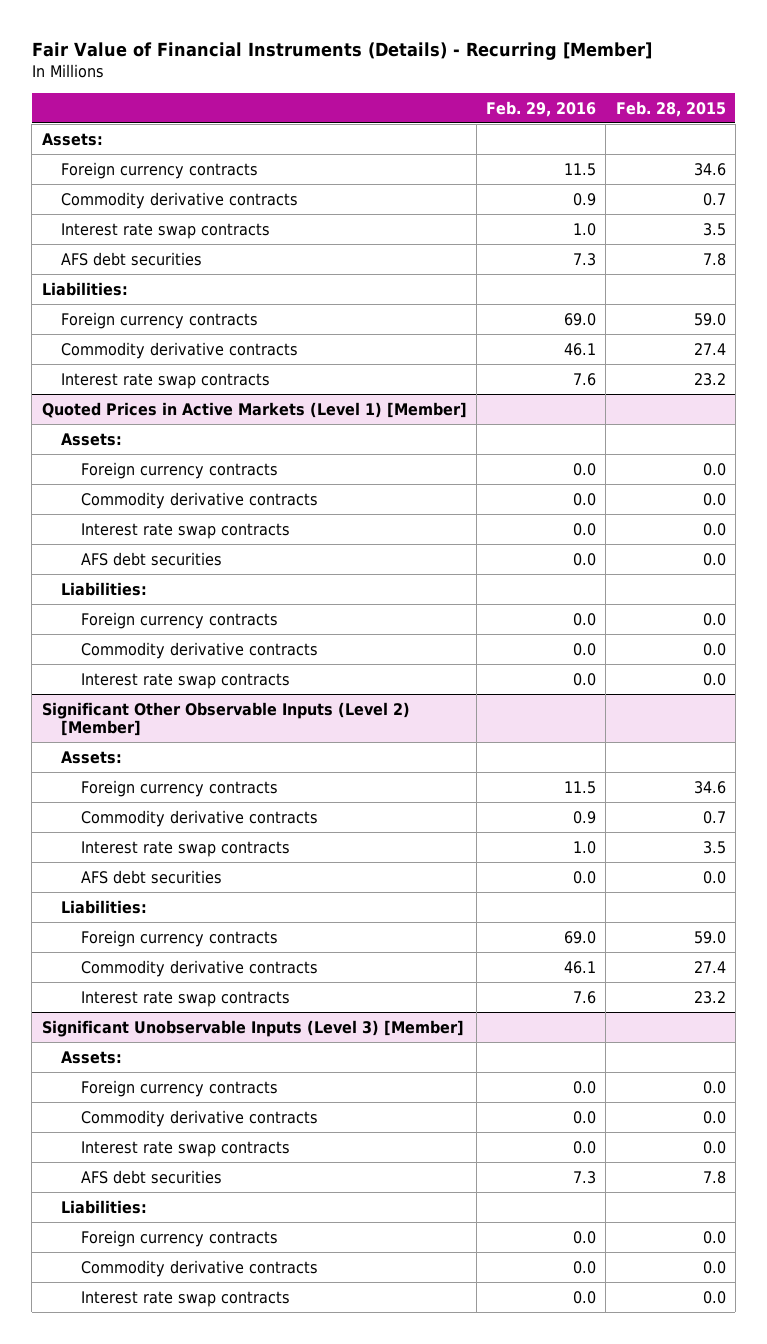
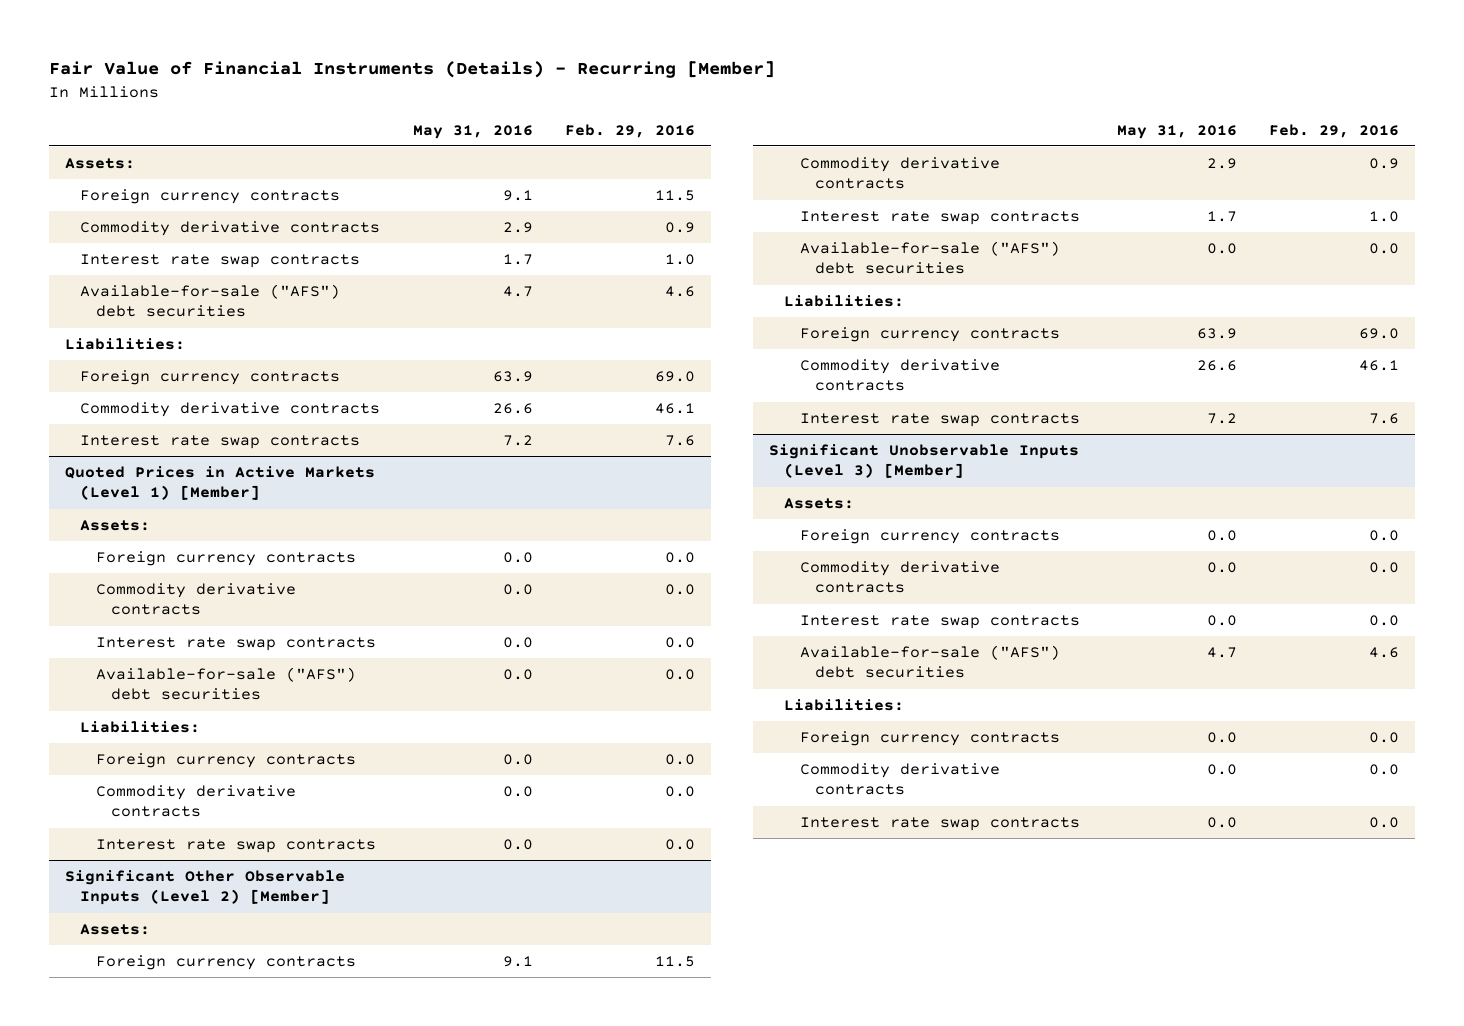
[615,100,726,117] Feb. 28, 2015 -> none
none -> [412,124,533,139] May 31, 2016
[61,251,203,266] AFS debt securities -> [80,284,341,318] Available-for-sale ("AFS") debt securities
[573,252,597,266] 7.3 -> [664,286,695,298] 4.6
[81,551,223,566] AFS debt securities -> [95,667,356,701] Available-for-sale ("AFS") debt securities
[81,869,223,884] AFS debt securities -> [799,241,1060,275] Available-for-sale ("AFS") debt securities
[81,1169,223,1184] AFS debt securities -> [799,645,1060,679] Available-for-sale ("AFS") debt securities
[573,1170,597,1184] 7.3 -> [1368,647,1399,659] 4.6

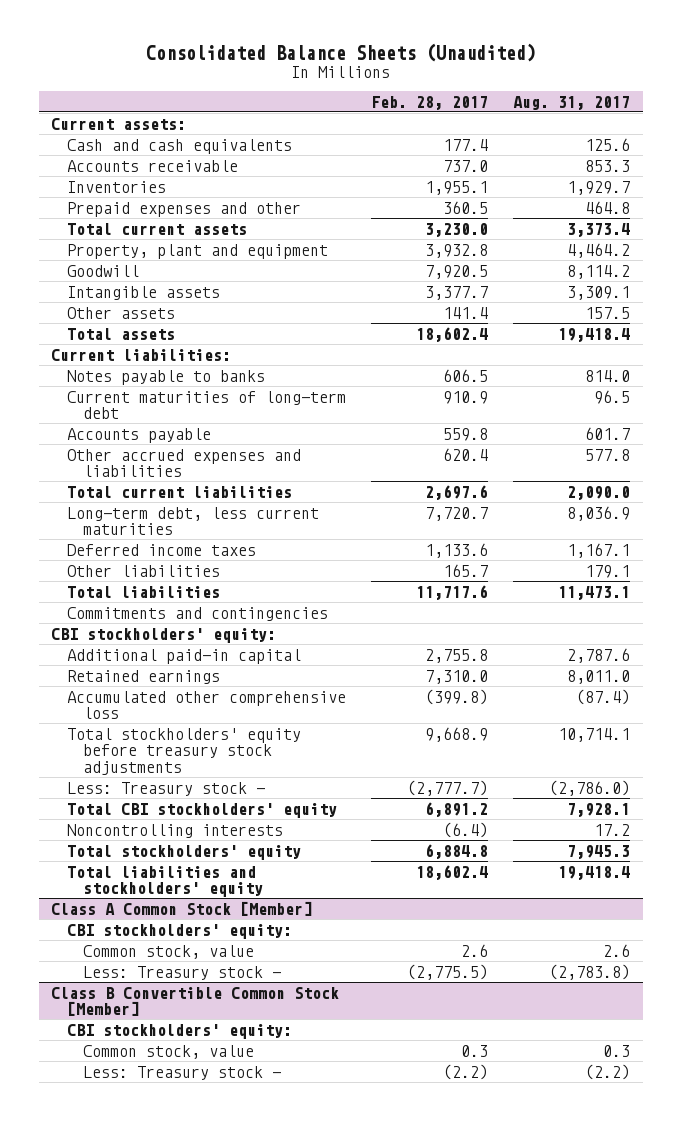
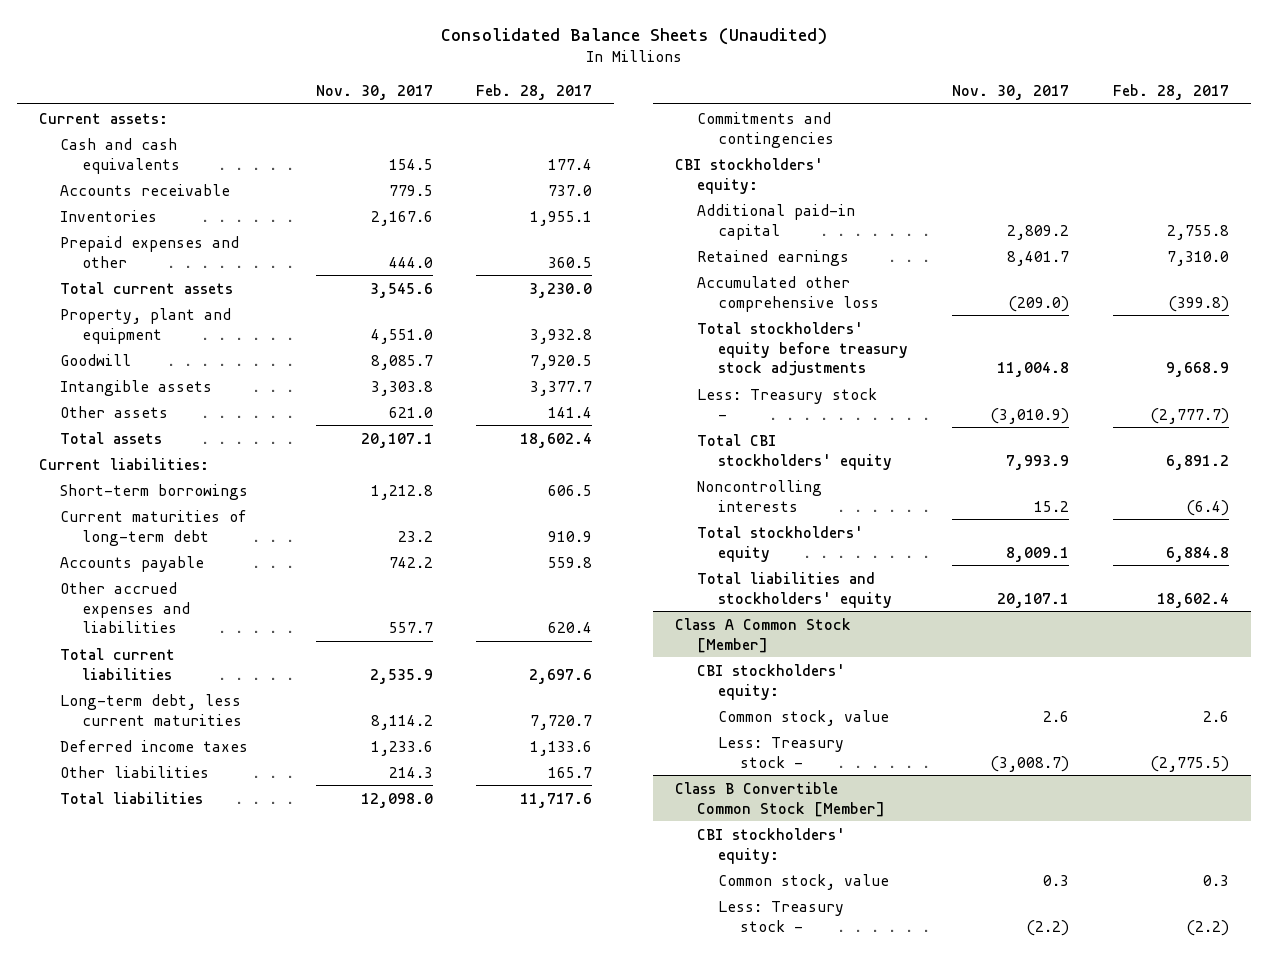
[513,95,631,110] Aug. 31, 2017 -> none
none -> [315,85,433,101] Nov. 30, 2017
[67,369,266,385] Notes payable to banks -> [60,483,249,500] Short-term borrowings

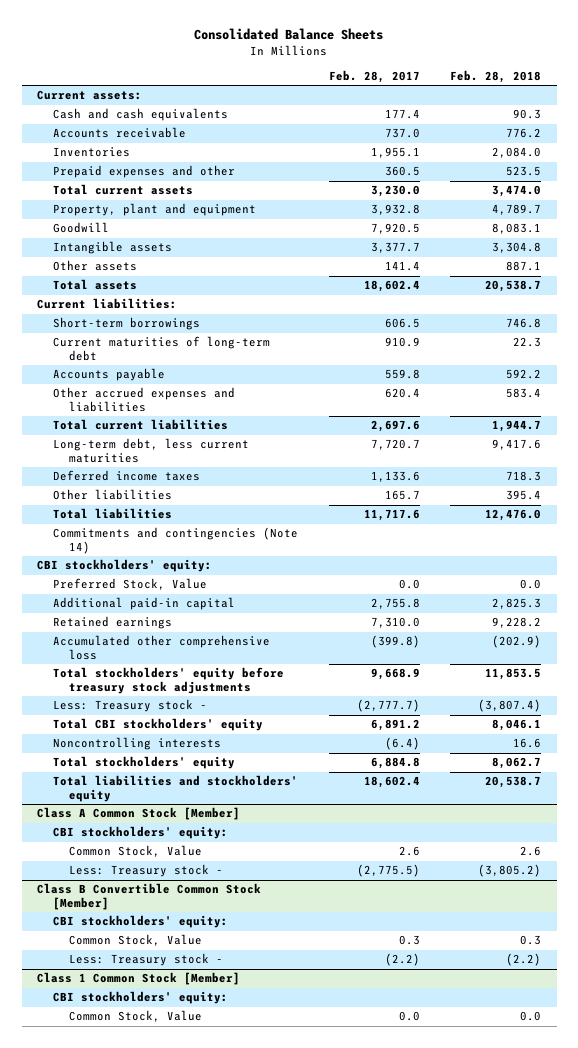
[440,27,827,45] Consolidated Balance Sheets (Unaudited) -> [194,28,384,41] Consolidated Balance Sheets
[315,85,433,101] Nov. 30, 2017 -> none
none -> [450,69,542,83] Feb. 28, 2018
[696,111,835,148] Commitments and contingencies -> [52,527,298,554] Commitments and contingencies (Note 14)
none -> [52,578,207,591] Preferred Stock, Value
[718,709,890,726] Common stock, value -> [68,845,202,858] Common Stock, Value
[718,873,890,890] Common stock, value -> [68,934,202,947] Common Stock, Value
none -> [37,972,241,986] Class 1 Common Stock [Member]
none -> [52,991,228,1005] CBI stockholders' equity:
none -> [68,1010,202,1023] Common Stock, Value

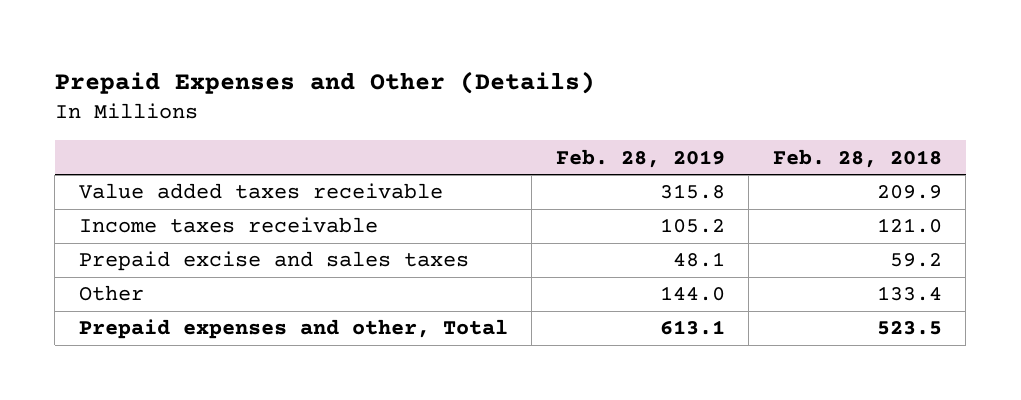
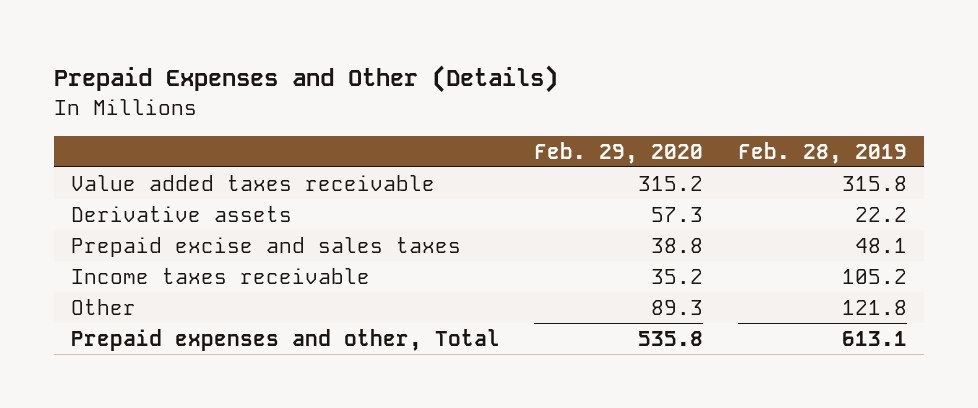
[772,148,942,168] Feb. 28, 2018 -> none
none -> [534,141,704,164] Feb. 29, 2020
none -> [70,205,292,222] Derivative assets
[78,217,378,234] Income taxes receivable -> [70,267,370,284] Income taxes receivable
[659,286,725,302] 144.0 -> [841,299,907,315] 121.8

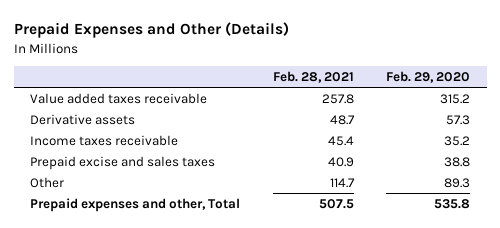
[737,141,907,164] Feb. 28, 2019 -> none
none -> [272,70,354,83] Feb. 28, 2021
[70,236,461,257] Prepaid excise and sales taxes -> [29,155,215,170] Prepaid excise and sales taxes

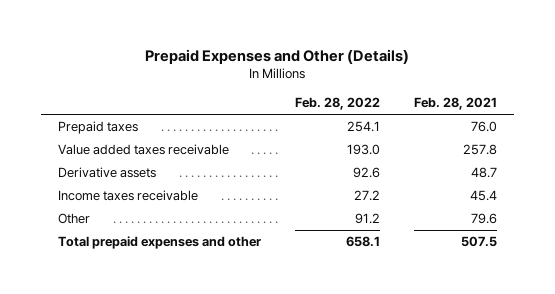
[386,70,471,83] Feb. 29, 2020 -> none
none -> [294,97,380,111] Feb. 28, 2022
none -> [57,120,138,134] Prepaid taxes
[29,155,215,170] Prepaid excise and sales taxes -> none
[329,177,355,188] 114.7 -> [471,212,498,224] 79.6
[29,197,240,212] Prepaid expenses and other, Total -> [57,235,261,249] Total prepaid expenses and other

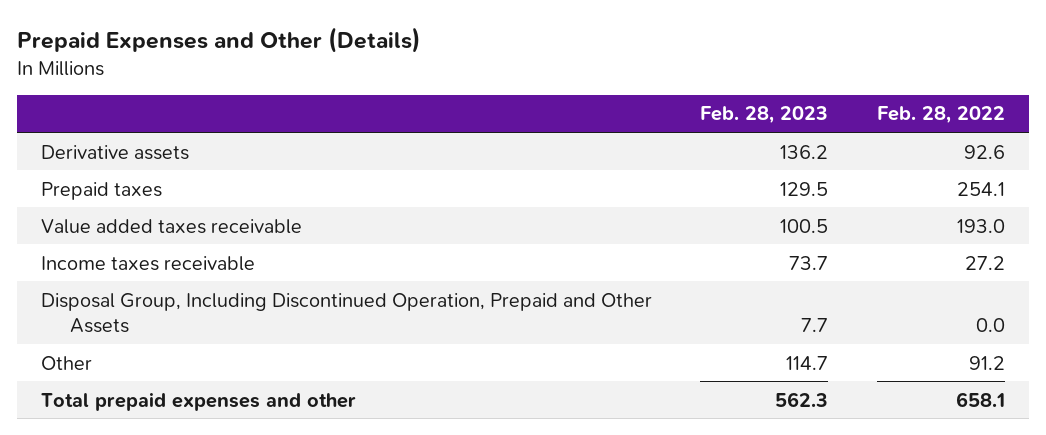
[414,97,498,111] Feb. 28, 2021 -> none
none -> [700,106,829,125] Feb. 28, 2023
[57,166,156,178] Derivative assets -> [40,144,189,160] Derivative assets
none -> [40,292,652,334] Disposal Group, Including Discontinued Operation, Prepaid and Other Assets

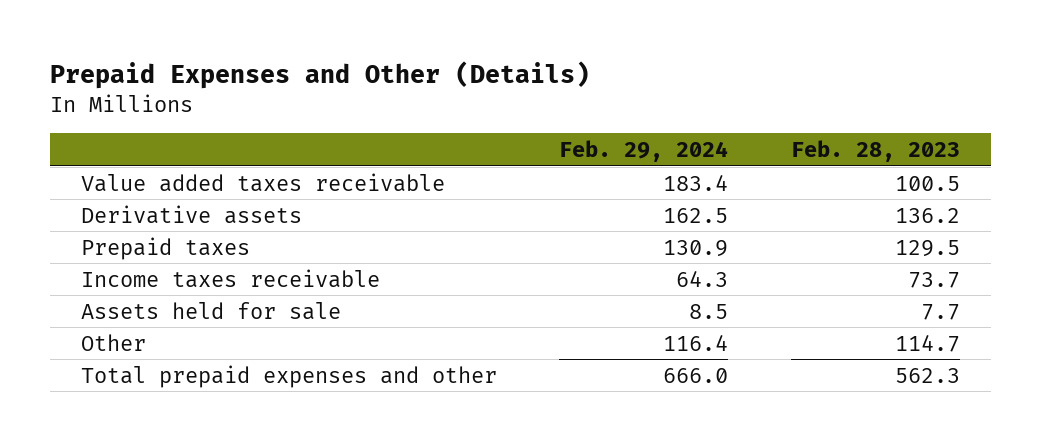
[877,106,1006,125] Feb. 28, 2022 -> none
none -> [559,140,729,163] Feb. 29, 2024
[40,218,302,234] Value added taxes receivable -> [81,172,446,192] Value added taxes receivable
[40,292,652,334] Disposal Group, Including Discontinued Operation, Prepaid and Other Assets -> [81,301,342,320] Assets held for sale

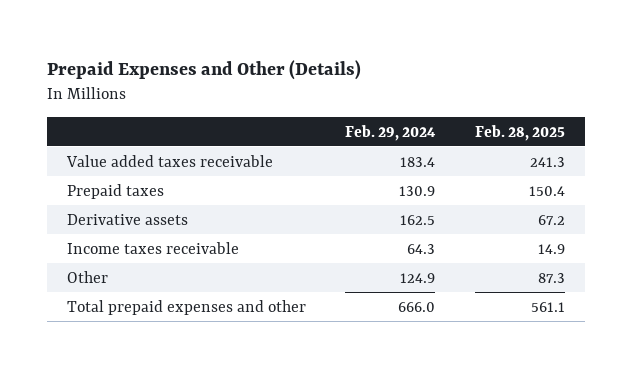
[790,140,960,163] Feb. 28, 2023 -> none
none -> [475,124,566,141] Feb. 28, 2025
[81,204,303,224] Derivative assets -> [66,213,188,225] Derivative assets
[81,301,342,320] Assets held for sale -> none
[663,334,729,351] 116.4 -> [400,272,436,283] 124.9

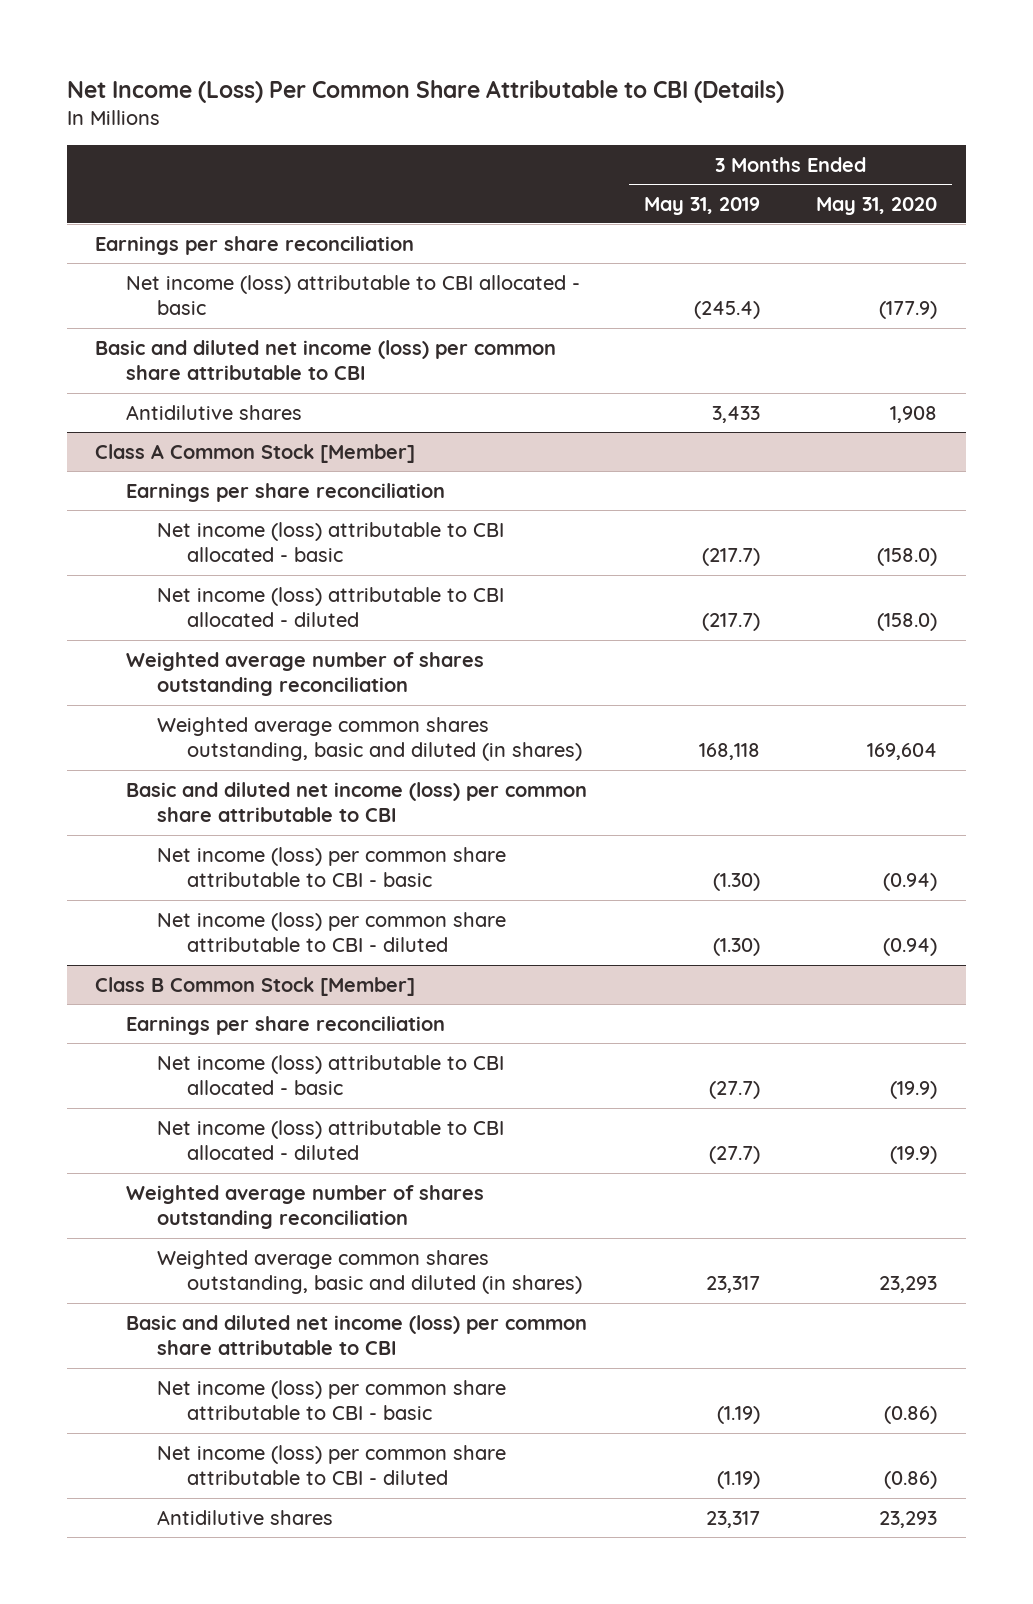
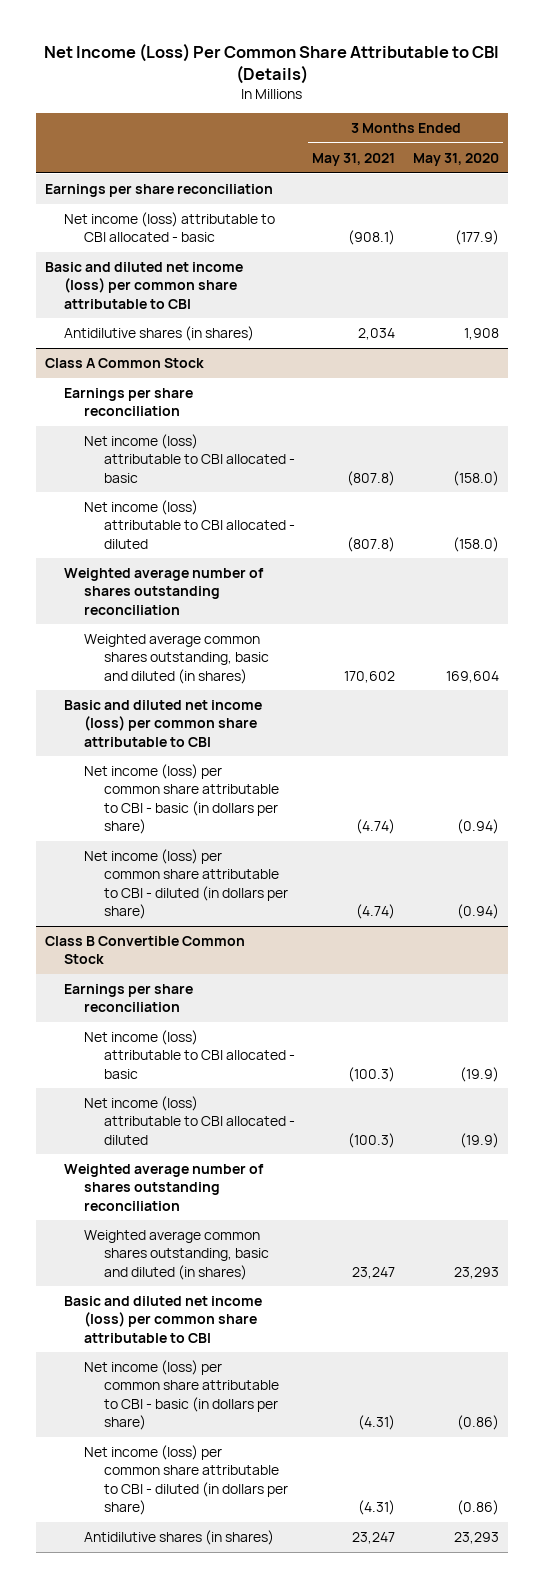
[643,196,760,215] May 31, 2019 -> none
none -> [312,152,396,166] May 31, 2021
[125,404,302,420] Antidilutive shares -> [64,325,255,341] Antidilutive shares (in shares)
[95,443,416,463] Class A Common Stock [Member] -> [44,357,204,368] Class A Common Stock
[156,846,506,888] Net income (loss) per common share attributable to CBI - basic -> [83,763,279,834] Net income (loss) per common share attributable to CBI - basic (in dollars per share)
[156,911,506,953] Net income (loss) per common share attributable to CBI - diluted -> [83,848,288,919] Net income (loss) per common share attributable to CBI - diluted (in dollars per share)
[95,976,416,996] Class B Common Stock [Member] -> [44,935,245,965] Class B Convertible Common Stock
[156,1379,506,1421] Net income (loss) per common share attributable to CBI - basic -> [83,1359,279,1430] Net income (loss) per common share attributable to CBI - basic (in dollars per share)
[156,1444,506,1486] Net income (loss) per common share attributable to CBI - diluted -> [83,1444,288,1515] Net income (loss) per common share attributable to CBI - diluted (in dollars per share)
[156,1509,333,1525] Antidilutive shares -> [83,1529,274,1545] Antidilutive shares (in shares)

